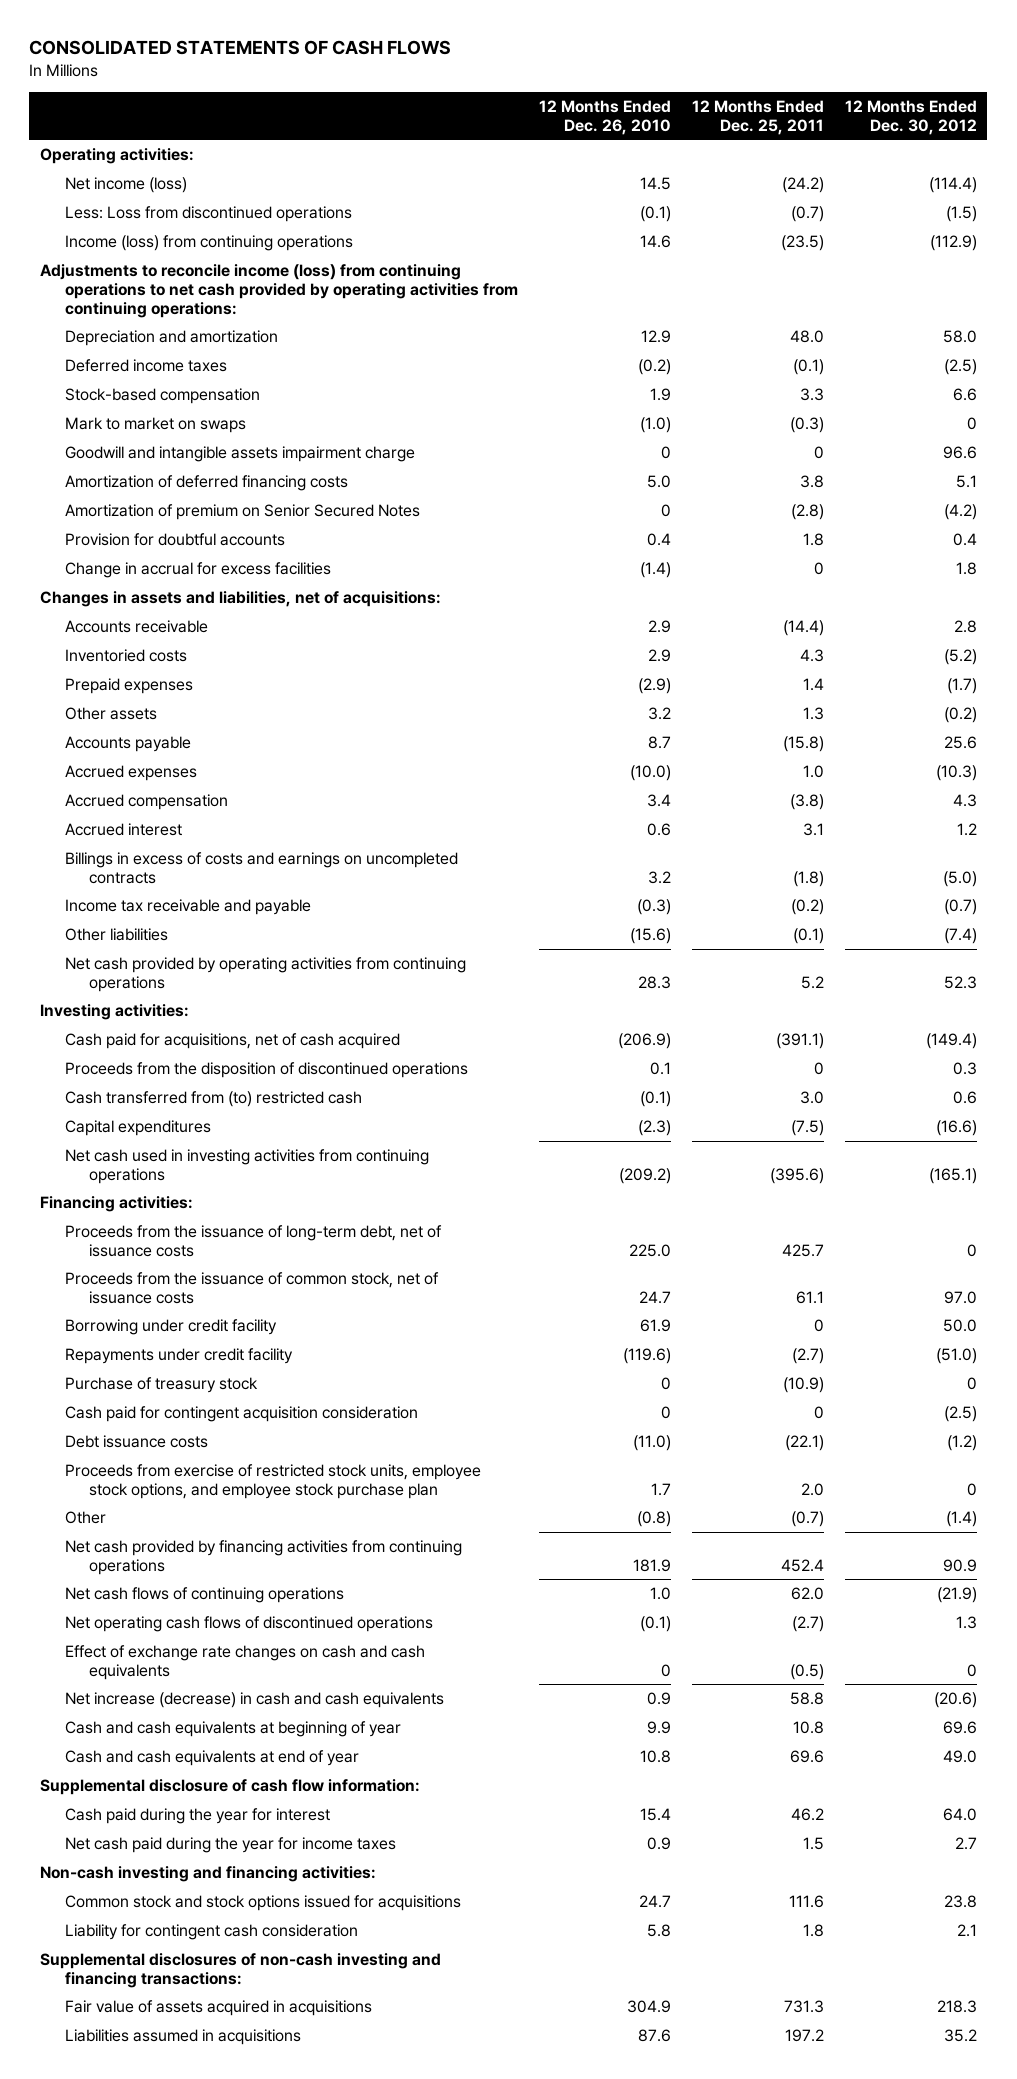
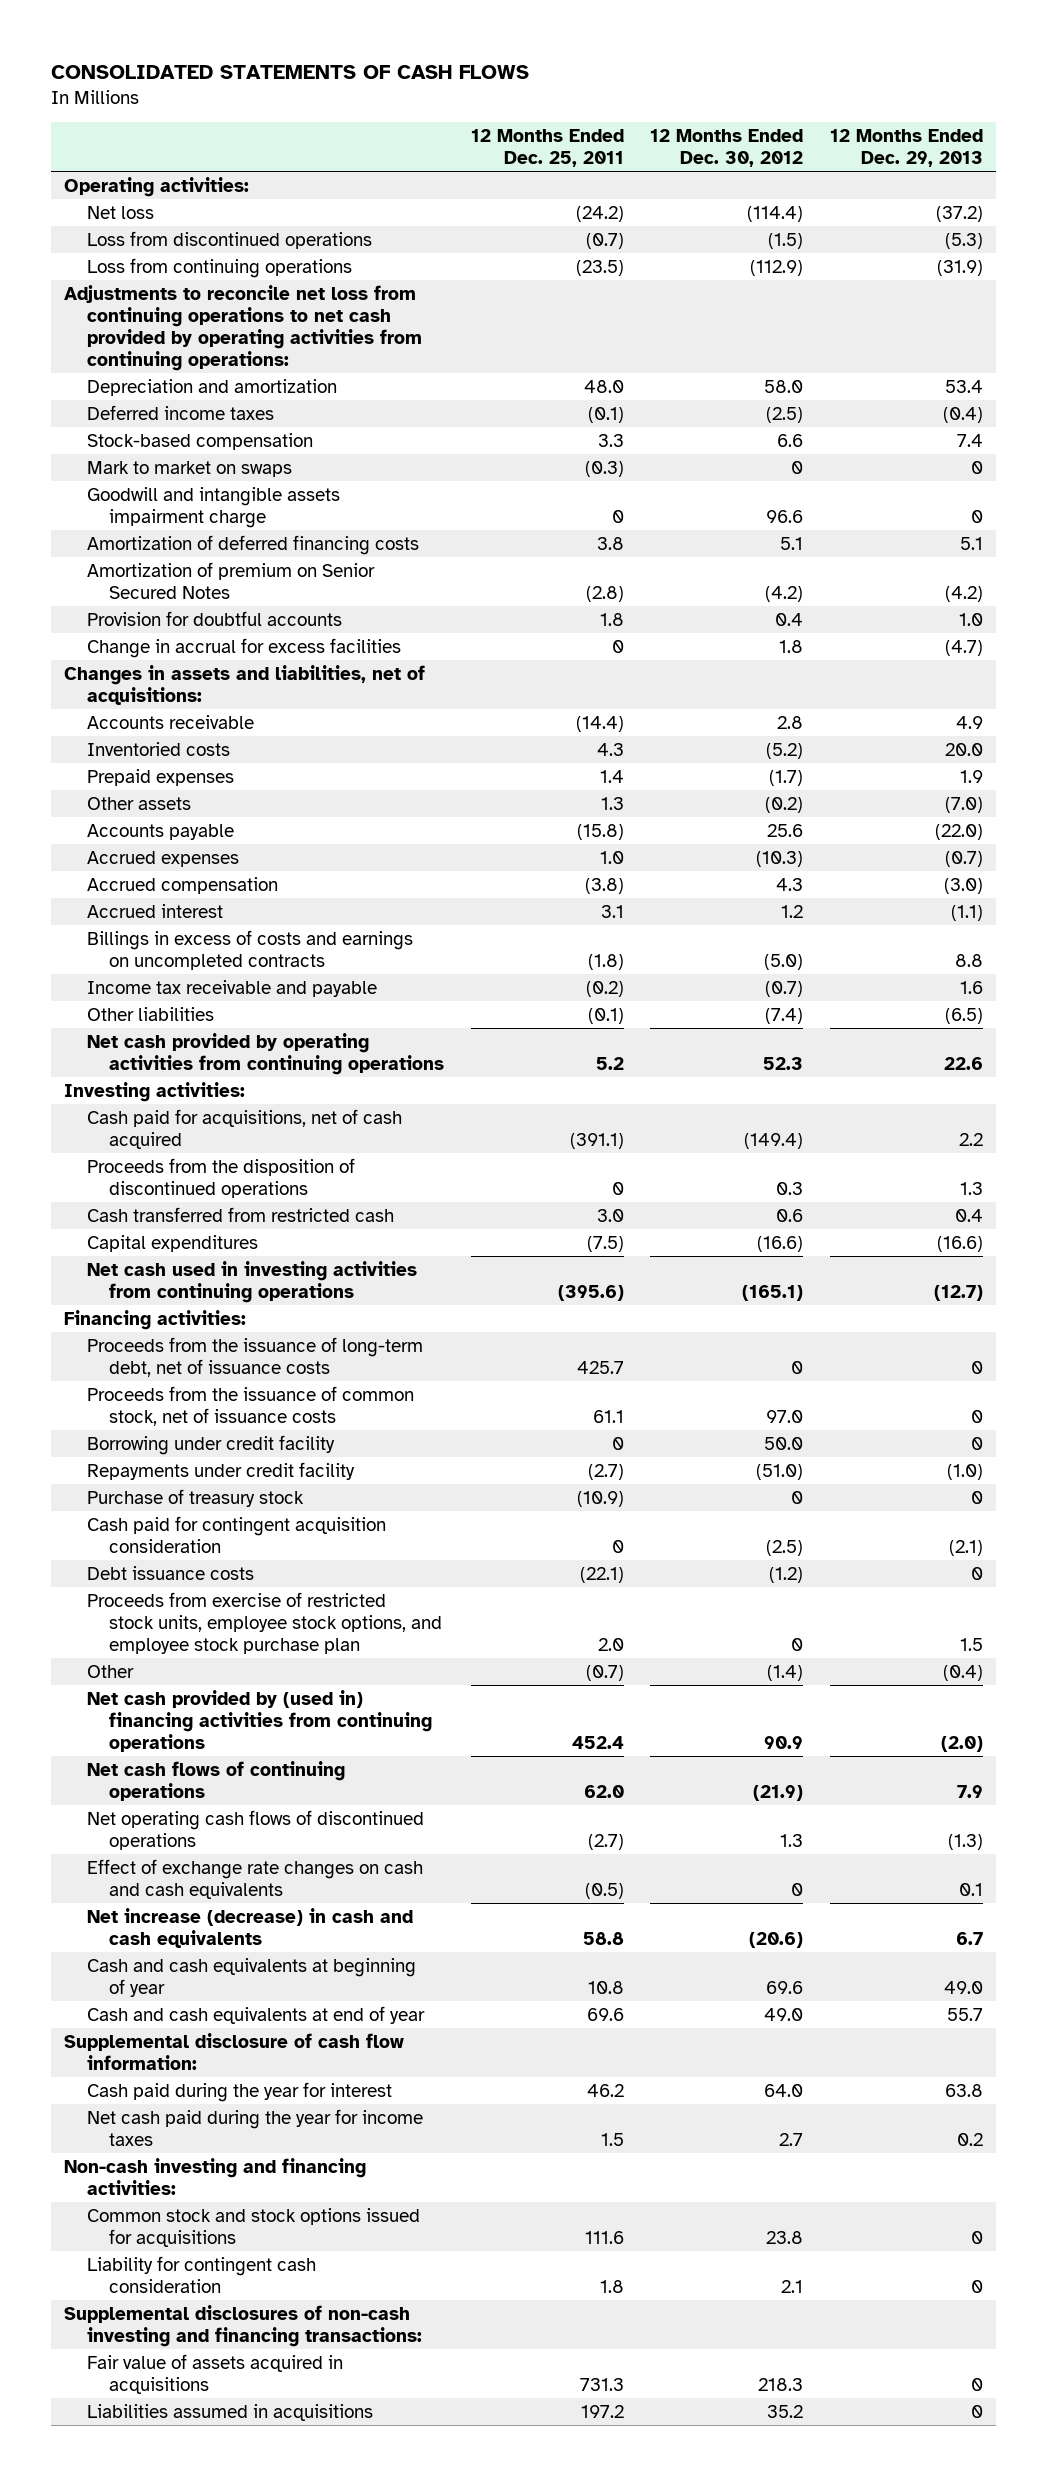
[538,100,671,135] 12 Months Ended Dec. 26, 2010 -> none
none -> [830,128,984,167] 12 Months Ended Dec. 29, 2013
[64,177,187,194] Net income (loss) -> [86,205,154,219] Net loss
[64,206,352,223] Less: Loss from discontinued operations -> [86,230,372,249] Loss from discontinued operations
[64,235,353,252] Income (loss) from continuing operations -> [86,257,352,278] Loss from continuing operations
[39,264,518,318] Adjustments to reconcile income (loss) from continuing operations to net cash provided by operating activities from continuing operations: -> [63,284,422,372] Adjustments to reconcile net loss from continuing operations to net cash provided by operating activities from continuing operations:
[64,1091,362,1108] Cash transferred from (to) restricted cash -> [86,1206,394,1222] Cash transferred from restricted cash
[64,1540,462,1575] Net cash provided by financing activities from continuing operations -> [86,1689,433,1752] Net cash provided by (used in) financing activities from continuing operations

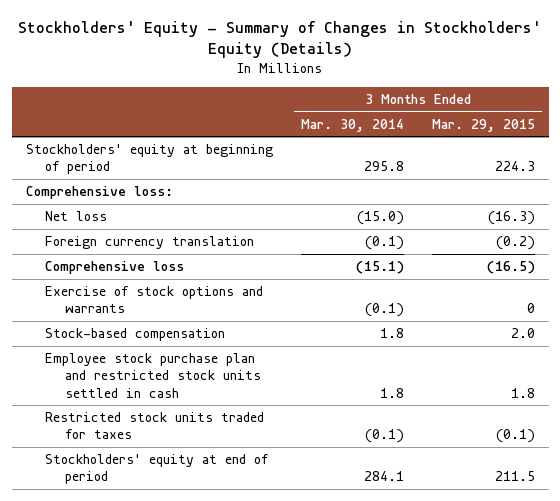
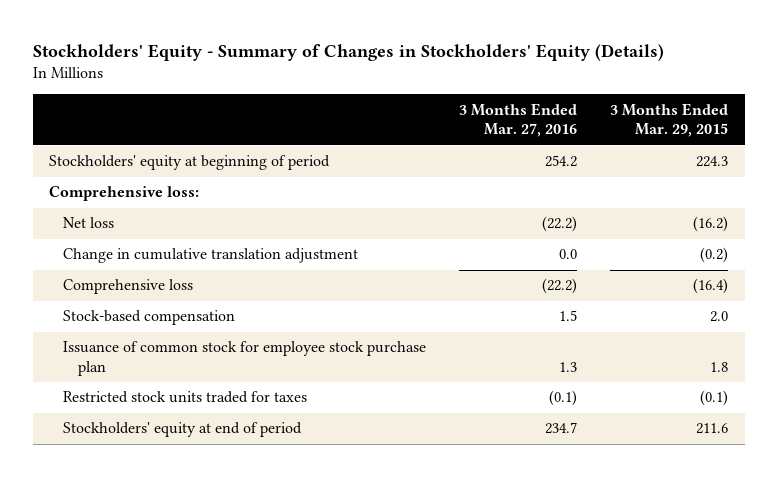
[300,118,404,132] Mar. 30, 2014 -> none
none -> [459,102,578,138] 3 Months Ended Mar. 27, 2016
[45,286,264,314] Exercise of stock options and warrants -> none
[487,211,535,226] (16.3) -> [693,216,729,233] (16.2)
[45,236,255,250] Foreign currency translation -> [63,248,359,264] Change in cumulative translation adjustment
[486,261,535,275] (16.5) -> [693,278,729,295] (16.4)
[45,353,261,398] Employee stock purchase plan and restricted stock units settled in cash -> [63,341,427,377] Issuance of common stock for employee stock purchase plan
[494,471,535,482] 211.5 -> [696,423,729,435] 211.6

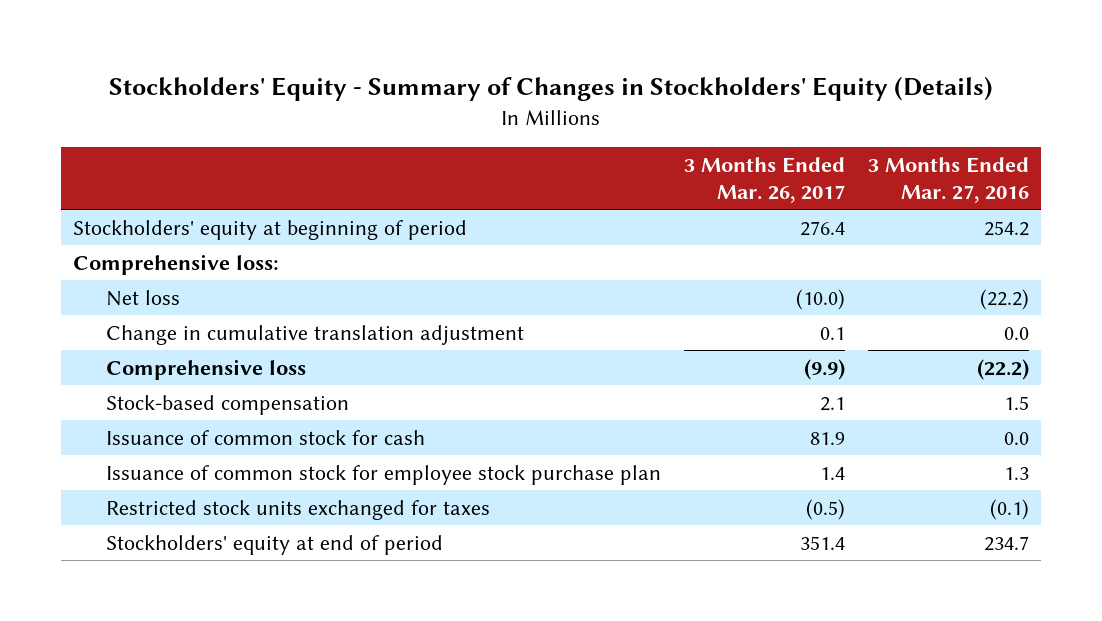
[610,102,729,138] 3 Months Ended Mar. 29, 2015 -> none
none -> [684,156,846,203] 3 Months Ended Mar. 26, 2017
none -> [105,429,425,445] Issuance of common stock for cash
[63,391,308,404] Restricted stock units traded for taxes -> [105,499,490,520] Restricted stock units exchanged for taxes

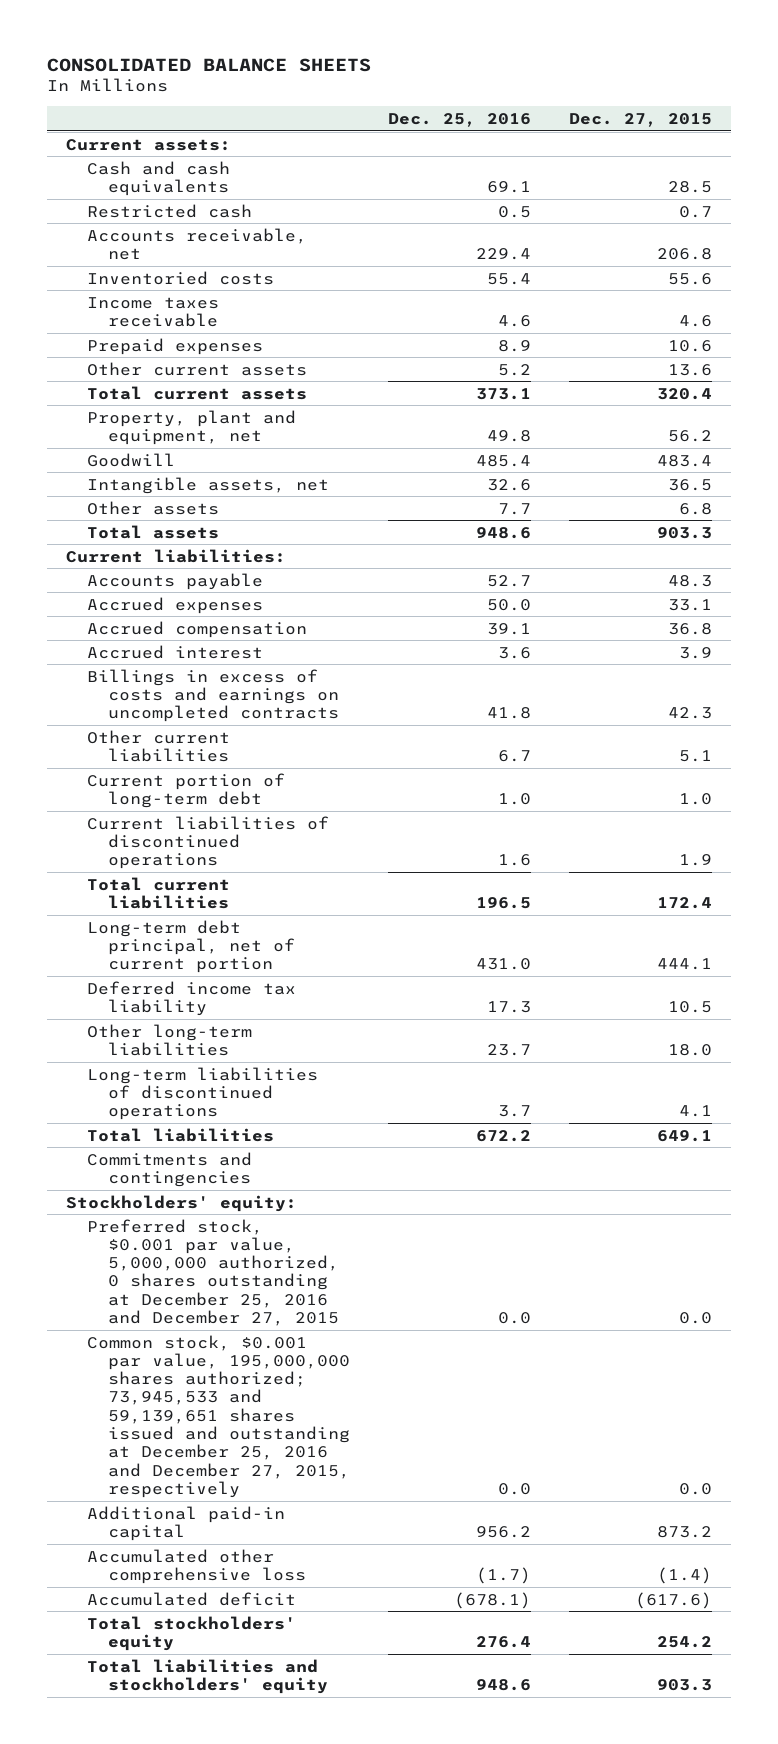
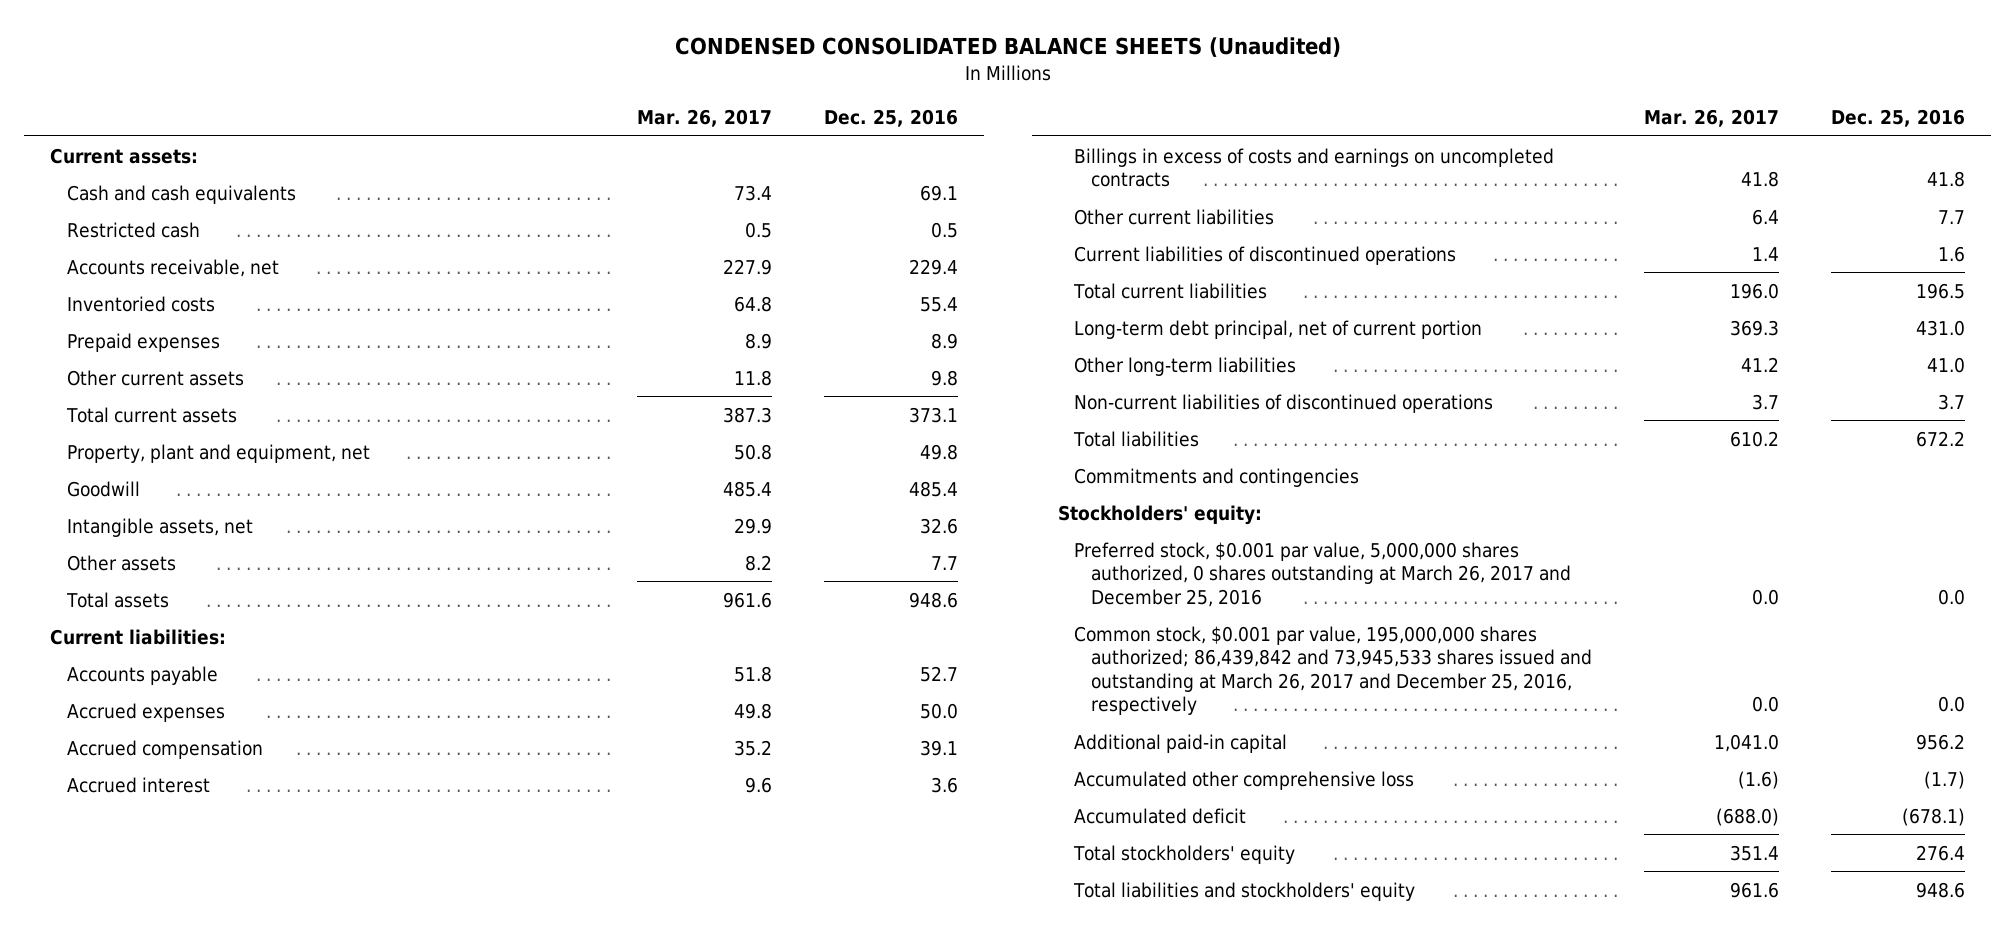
[46,57,371,72] CONSOLIDATED BALANCE SHEETS -> [674,36,1341,57] CONDENSED CONSOLIDATED BALANCE SHEETS (Unaudited)
[568,112,712,127] Dec. 27, 2015 -> none
none -> [636,109,772,128] Mar. 26, 2017
[86,296,219,327] Income taxes receivable -> none
[498,363,532,376] 5.2 -> [930,369,958,386] 9.8
[86,772,285,808] Current portion of long-term debt -> none
[498,749,532,762] 6.7 -> [1938,209,1966,224] 7.7
[86,980,296,1016] Deferred income tax liability -> none
[487,1043,532,1056] 23.7 -> [1927,356,1966,373] 41.0
[86,1066,318,1121] Long-term liabilities of discontinued operations -> [1074,393,1494,413] Non-current liabilities of discontinued operations
[86,1218,340,1327] Preferred stock, $0.001 par value, 5,000,000 authorized, 0 shares outstanding at December 25, 2016 and December 27, 2015 -> [1074,541,1572,607] Preferred stock, $0.001 par value, 5,000,000 shares authorized, 0 shares outstanding at March 26, 2017 and December 25, 2016
[86,1334,351,1499] Common stock, $0.001 par value, 195,000,000 shares authorized; 73,945,533 and 59,139,651 shares issued and outstanding at December 25, 2016 and December 27, 2015, respectively -> [1074,625,1593,716] Common stock, $0.001 par value, 195,000,000 shares authorized; 86,439,842 and 73,945,533 shares issued and outstanding at March 26, 2017 and December 25, 2016, respectively

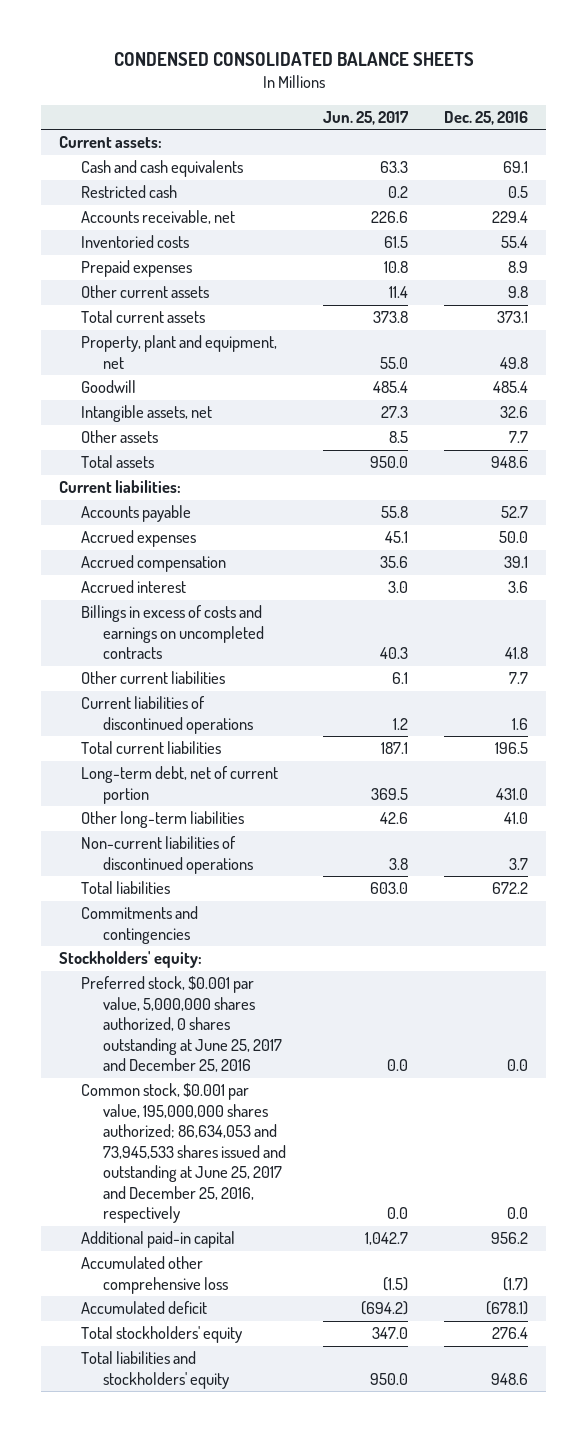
[674,36,1341,57] CONDENSED CONSOLIDATED BALANCE SHEETS (Unaudited) -> [113,52,474,67] CONDENSED CONSOLIDATED BALANCE SHEETS
[636,109,772,128] Mar. 26, 2017 -> none
none -> [322,110,409,125] Jun. 25, 2017
[1074,319,1483,339] Long-term debt principal, net of current portion -> [81,766,279,804] Long-term debt, net of current portion
[1074,541,1572,607] Preferred stock, $0.001 par value, 5,000,000 shares authorized, 0 shares outstanding at March 26, 2017 and December 25, 2016 -> [81,976,283,1073] Preferred stock, $0.001 par value, 5,000,000 shares authorized, 0 shares outstanding at June 25, 2017 and December 25, 2016
[1074,625,1593,716] Common stock, $0.001 par value, 195,000,000 shares authorized; 86,439,842 and 73,945,533 shares issued and outstanding at March 26, 2017 and December 25, 2016, respectively -> [81,1083,287,1224] Common stock, $0.001 par value, 195,000,000 shares authorized; 86,634,053 and 73,945,533 shares issued and outstanding at June 25, 2017 and December 25, 2016, respectively

